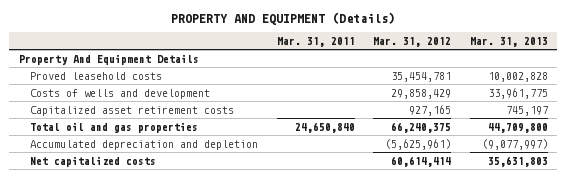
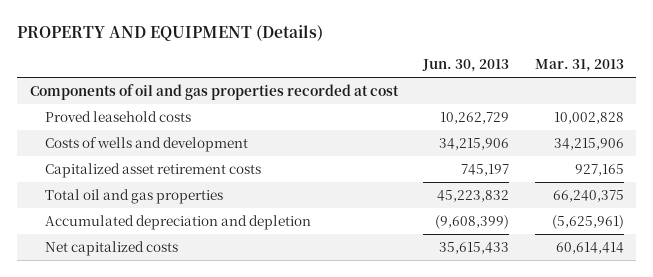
[276,37,355,48] Mar. 31, 2011 -> none
[373,37,452,48] Mar. 31, 2012 -> none
none -> [422,58,510,72] Jun. 30, 2013
[18,53,199,65] Property And Equipment Details -> none
none -> [29,83,399,100] Components of oil and gas properties recorded at cost
[487,87,548,99] 33,961,775 -> [553,137,624,150] 34,215,906
[505,105,548,116] 745,197 -> [574,163,624,176] 927,165
[487,122,548,133] 44,709,800 -> [552,189,624,202] 66,240,375
[481,138,548,150] (9,077,997) -> [551,214,624,229] (5,625,961)
[487,155,548,167] 35,631,803 -> [555,241,624,254] 60,614,414

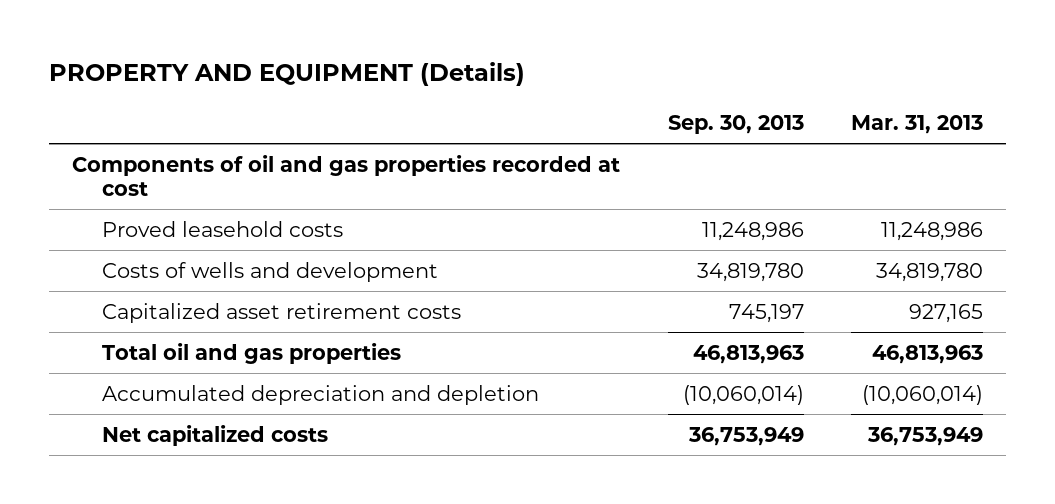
[422,58,510,72] Jun. 30, 2013 -> none
none -> [667,115,804,135] Sep. 30, 2013
[553,111,624,124] 10,002,828 -> [880,221,983,241] 11,248,986
[553,137,624,150] 34,215,906 -> [875,262,983,282] 34,819,780
[552,189,624,202] 66,240,375 -> [871,344,983,364] 46,813,963
[551,214,624,229] (5,625,961) -> [861,384,983,405] (10,060,014)
[555,241,624,254] 60,614,414 -> [866,426,983,446] 36,753,949

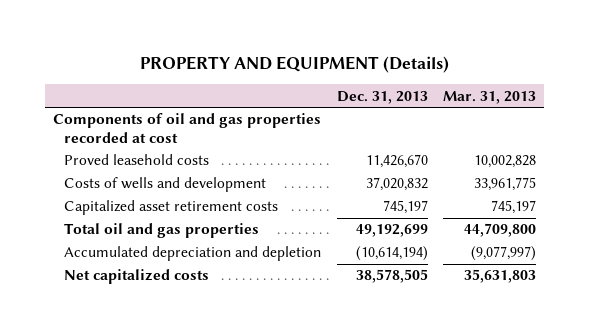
[667,115,804,135] Sep. 30, 2013 -> none
none -> [336,90,428,104] Dec. 31, 2013
[880,221,983,241] 11,248,986 -> [474,155,537,169] 10,002,828
[875,262,983,282] 34,819,780 -> [474,177,537,192] 33,961,775
[908,303,983,323] 927,165 -> [491,200,537,215] 745,197
[871,344,983,364] 46,813,963 -> [464,223,537,238] 44,709,800
[861,384,983,405] (10,060,014) -> [471,246,537,262] (9,077,997)
[866,426,983,446] 36,753,949 -> [464,269,537,284] 35,631,803

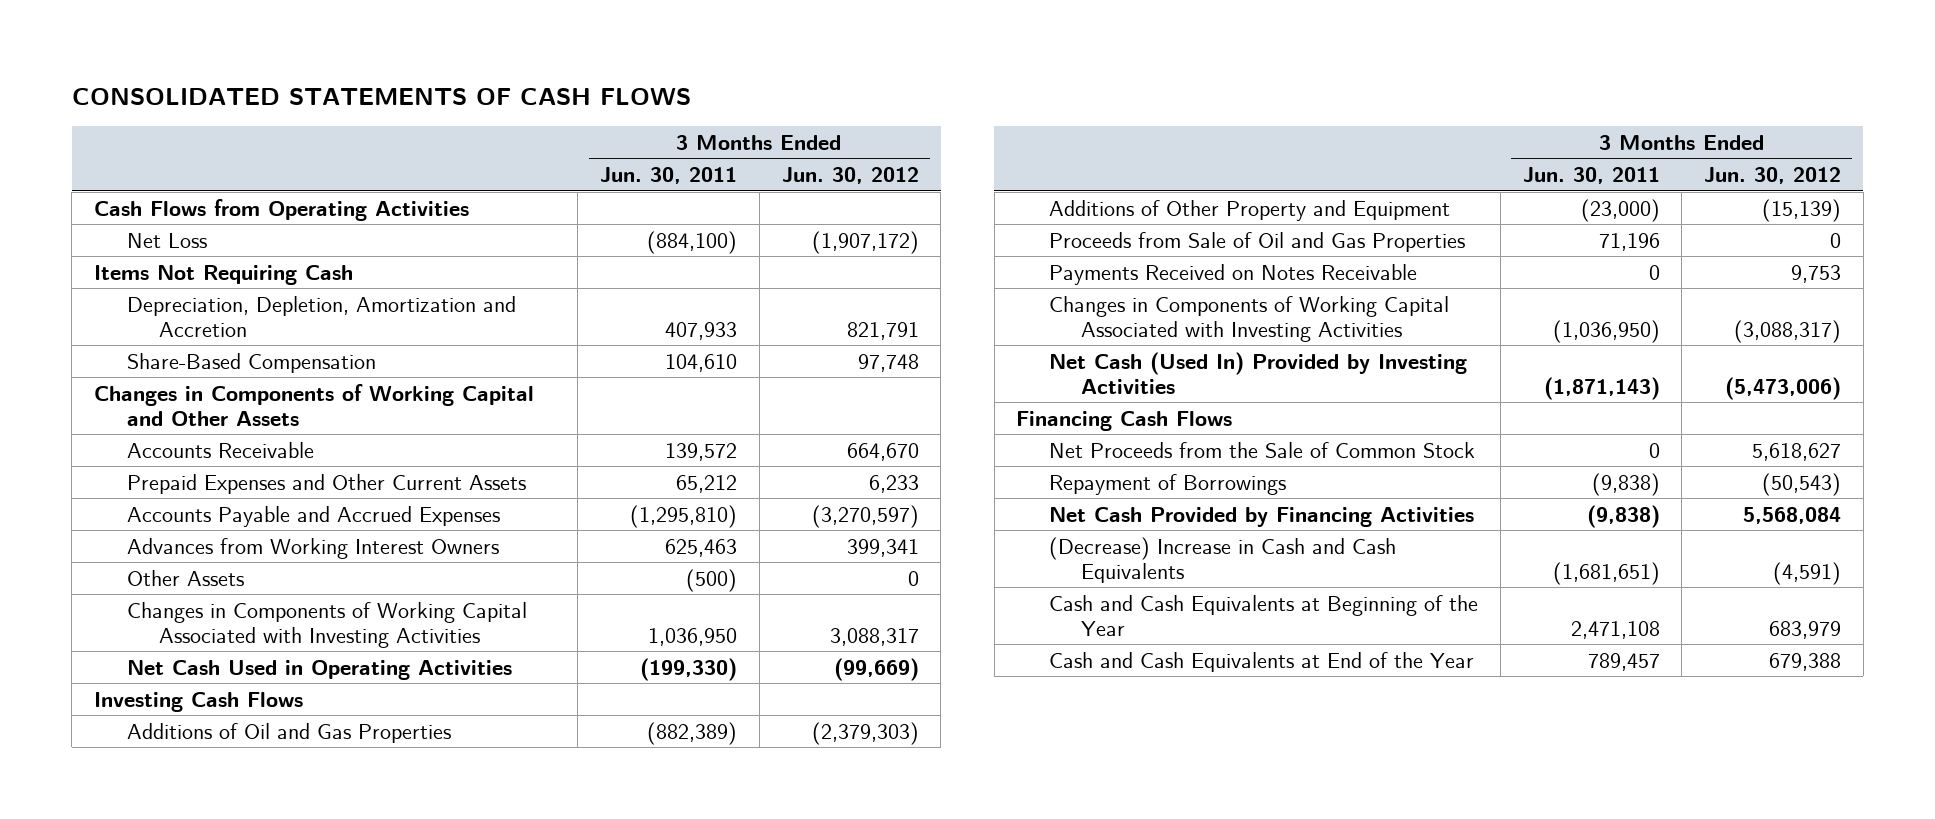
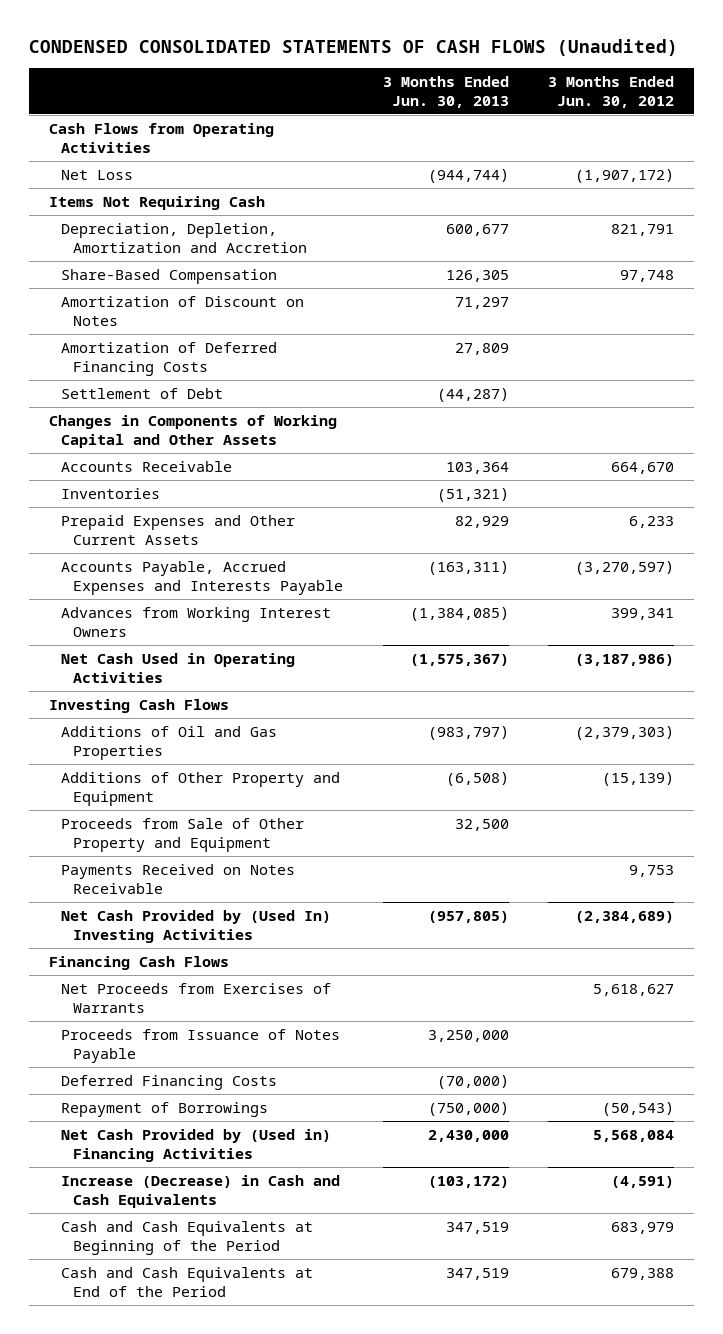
[71,87,691,105] CONSOLIDATED STATEMENTS OF CASH FLOWS -> [29,38,679,56] CONDENSED CONSOLIDATED STATEMENTS OF CASH FLOWS (Unaudited)
[600,166,738,184] Jun. 30, 2011 -> none
none -> [382,75,509,108] 3 Months Ended Jun. 30, 2013
none -> [61,295,305,327] Amortization of Discount on Notes
none -> [61,341,278,377] Amortization of Deferred Financing Costs
none -> [61,387,224,399] Settlement of Debt
none -> [61,487,161,499] Inventories
[126,505,500,527] Accounts Payable and Accrued Expenses -> [61,560,344,596] Accounts Payable, Accrued Expenses and Interests Payable
[126,569,244,586] Other Assets -> none
[126,601,527,648] Changes in Components of Working Capital Associated with Investing Activities -> none
[833,657,919,681] (99,669) -> [575,653,675,666] (3,187,986)
[1048,231,1465,252] Proceeds from Sale of Oil and Gas Properties -> none
none -> [61,817,305,853] Proceeds from Sale of Other Property and Equipment
[1048,295,1449,342] Changes in Components of Working Capital Associated with Investing Activities -> none
[1048,351,1467,394] Net Cash (Used In) Provided by Investing Activities -> [61,909,332,944] Net Cash Provided by (Used In) Investing Activities
[1725,376,1842,400] (5,473,006) -> [575,910,675,923] (2,384,689)
[1048,441,1475,458] Net Proceeds from the Sale of Common Stock -> [61,982,332,1014] Net Proceeds from Exercises of Warrants
none -> [61,1028,341,1064] Proceeds from Issuance of Notes Payable
none -> [61,1074,278,1090] Deferred Financing Costs
[1048,506,1474,527] Net Cash Provided by Financing Activities -> [61,1128,332,1163] Net Cash Provided by (Used in) Financing Activities
[1048,536,1396,583] (Decrease) Increase in Cash and Cash Equivalents -> [61,1174,341,1209] Increase (Decrease) in Cash and Cash Equivalents
[1048,594,1478,636] Cash and Cash Equivalents at Beginning of the Year -> [61,1220,314,1256] Cash and Cash Equivalents at Beginning of the Period
[1048,651,1474,672] Cash and Cash Equivalents at End of the Year -> [61,1266,314,1298] Cash and Cash Equivalents at End of the Period

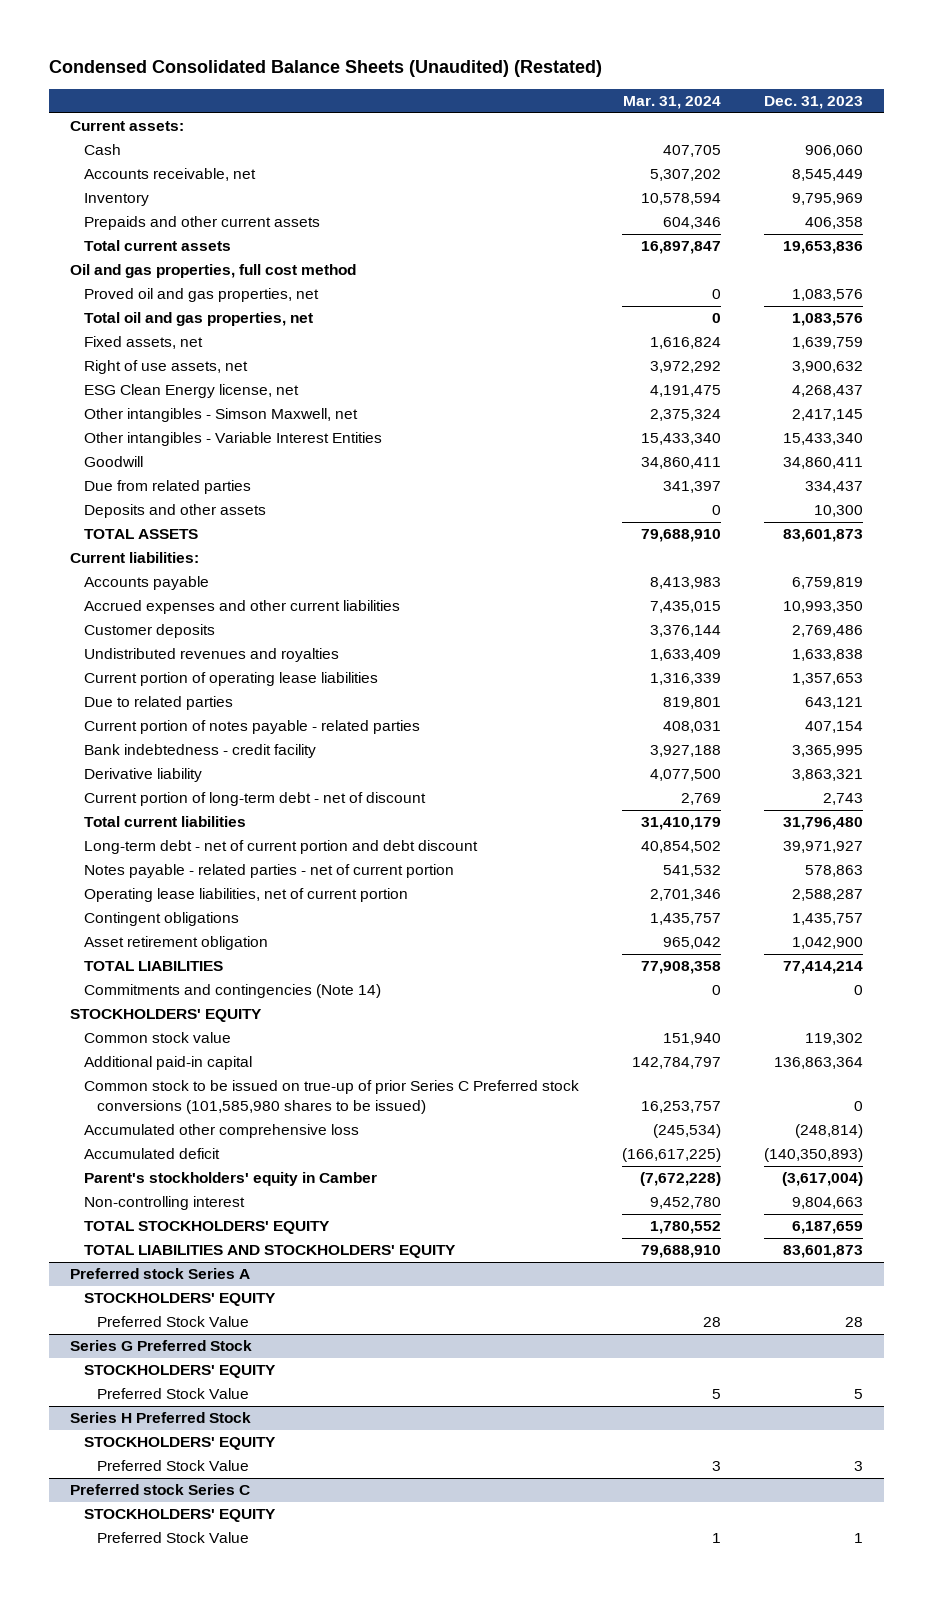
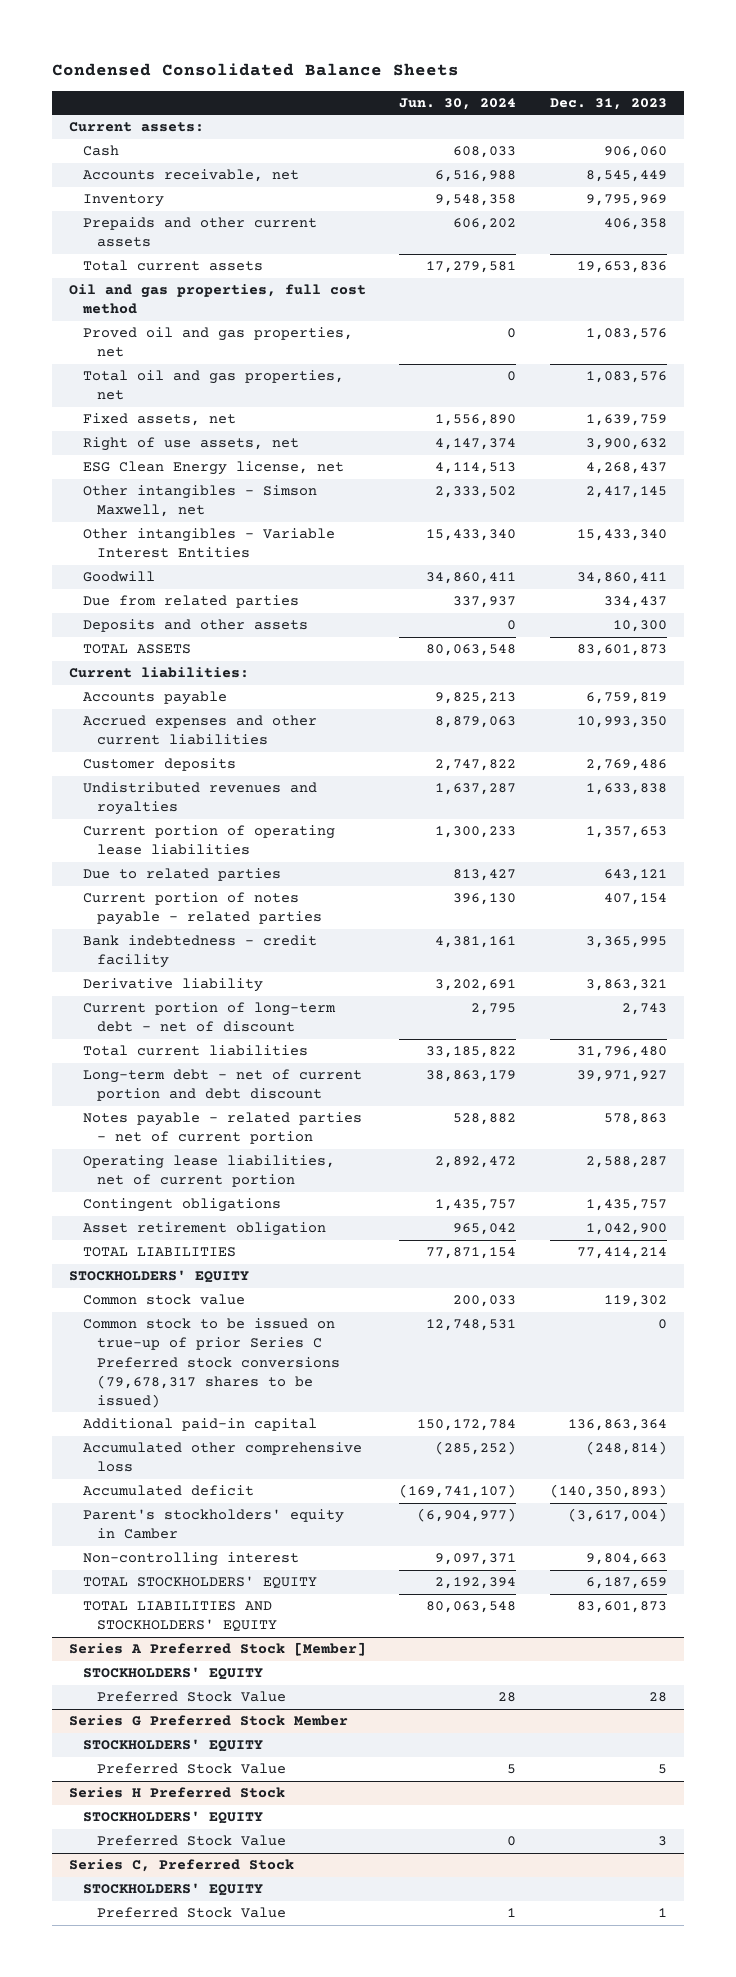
[48,60,602,78] Condensed Consolidated Balance Sheets (Unaudited) (Restated) -> [51,63,459,77] Condensed Consolidated Balance Sheets
[622,96,721,110] Mar. 31, 2024 -> none
none -> [399,97,517,110] Jun. 30, 2024
[83,984,381,999] Commitments and contingencies (Note 14) -> none
none -> [82,1318,340,1408] Common stock to be issued on true-up of prior Series C Preferred stock conversions (79,678,317 shares to be issued)
[83,1080,579,1115] Common stock to be issued on true-up of prior Series C Preferred stock conversions (101,585,980 shares to be issued) -> none
[70,1268,251,1280] Preferred stock Series A -> [68,1642,366,1657] Series A Preferred Stock [Member]
[70,1340,253,1352] Series G Preferred Stock -> [68,1715,348,1727] Series G Preferred Stock Member
[70,1484,251,1496] Preferred stock Series C -> [68,1859,294,1873] Series C, Preferred Stock

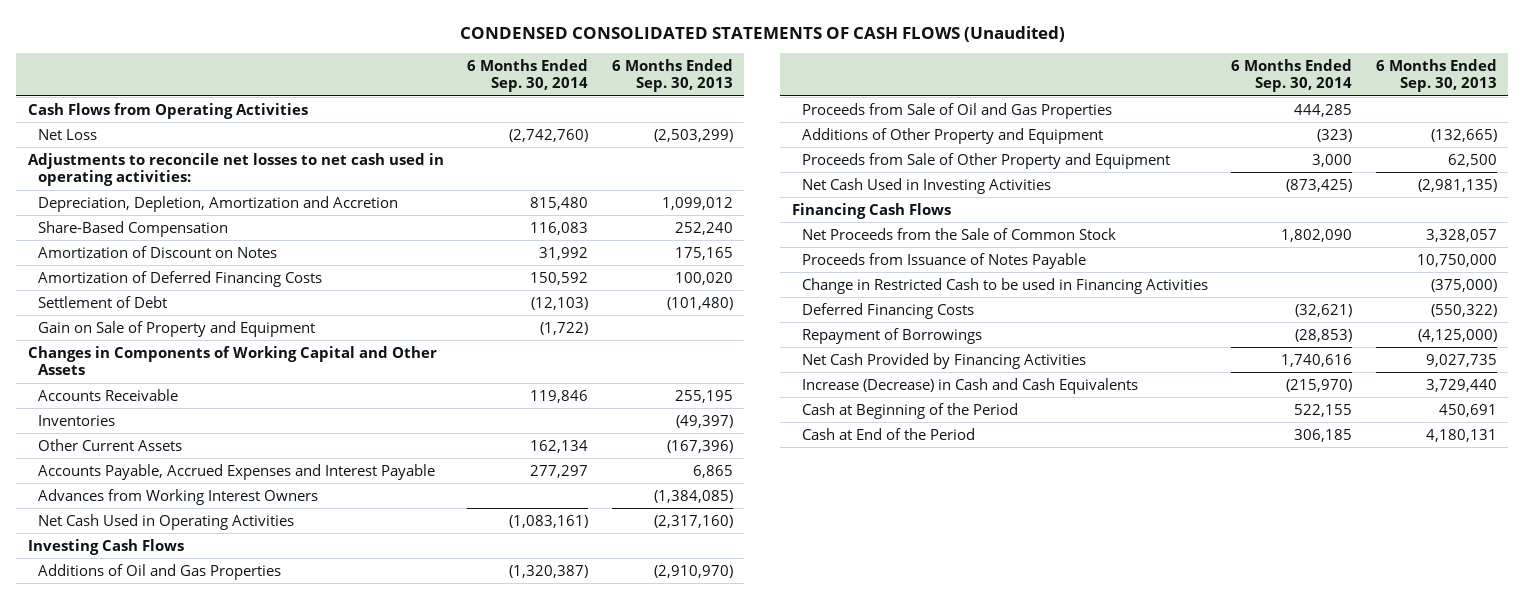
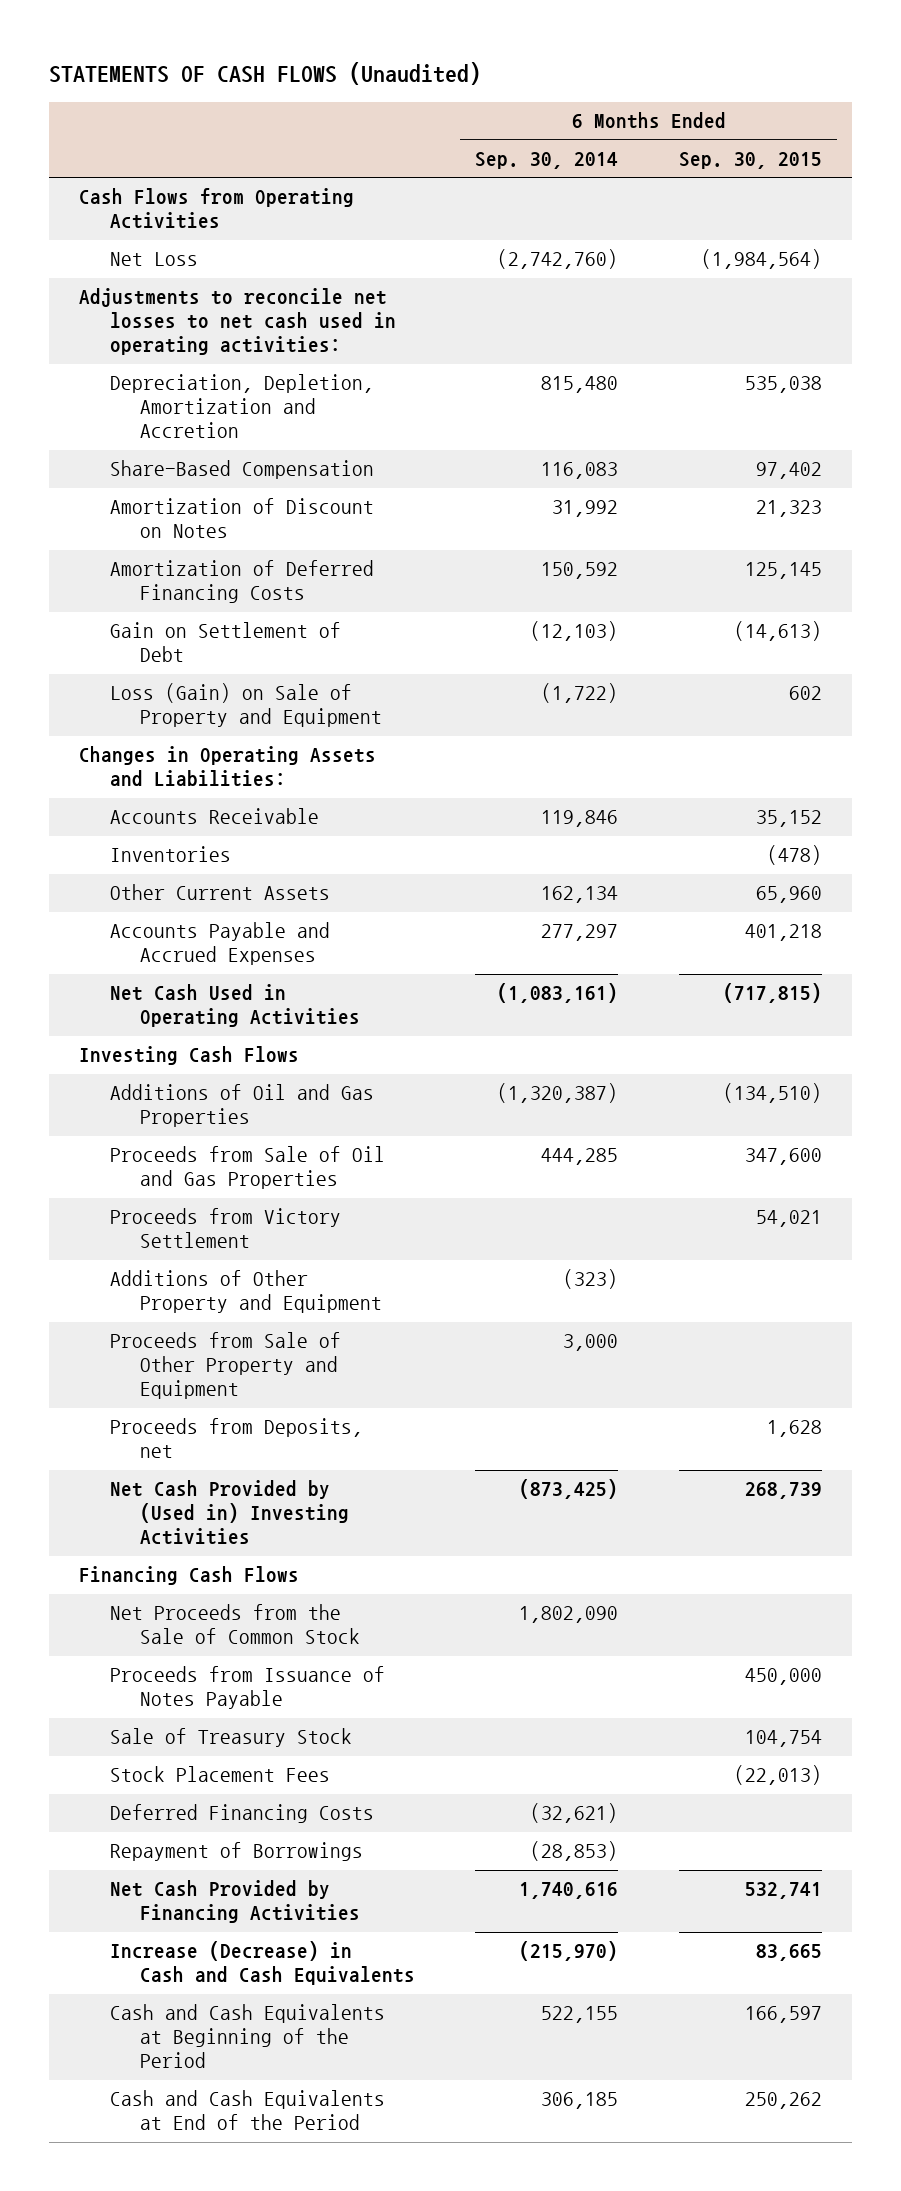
[460,25,1066,42] CONDENSED CONSOLIDATED STATEMENTS OF CASH FLOWS (Unaudited) -> [49,62,482,86] STATEMENTS OF CASH FLOWS (Unaudited)
[611,58,733,93] 6 Months Ended Sep. 30, 2013 -> none
none -> [678,152,822,170] Sep. 30, 2015
[38,295,168,308] Settlement of Debt -> [109,622,341,663] Gain on Settlement of Debt
[38,320,316,337] Gain on Sale of Property and Equipment -> [109,683,383,728] Loss (Gain) on Sale of Property and Equipment
[27,345,437,376] Changes in Components of Working Capital and Other Assets -> [79,746,377,788] Changes in Operating Assets and Liabilities:
[38,488,319,505] Advances from Working Interest Owners -> none
[38,463,436,480] Accounts Payable, Accrued Expenses and Interest Payable -> [109,922,330,966] Accounts Payable and Accrued Expenses
none -> [109,1208,341,1249] Proceeds from Victory Settlement
none -> [109,1418,363,1459] Proceeds from Deposits, net
[802,177,1052,194] Net Cash Used in Investing Activities -> [109,1480,350,1546] Net Cash Provided by (Used in) Investing Activities
[802,277,1209,294] Change in Restricted Cash to be used in Financing Activities -> none
none -> [109,1728,352,1748] Sale of Treasury Stock
none -> [109,1766,330,1783] Stock Placement Fees
[802,402,1019,419] Cash at Beginning of the Period -> [109,2004,385,2069] Cash and Cash Equivalents at Beginning of the Period
[802,427,976,440] Cash at End of the Period -> [109,2090,385,2131] Cash and Cash Equivalents at End of the Period

